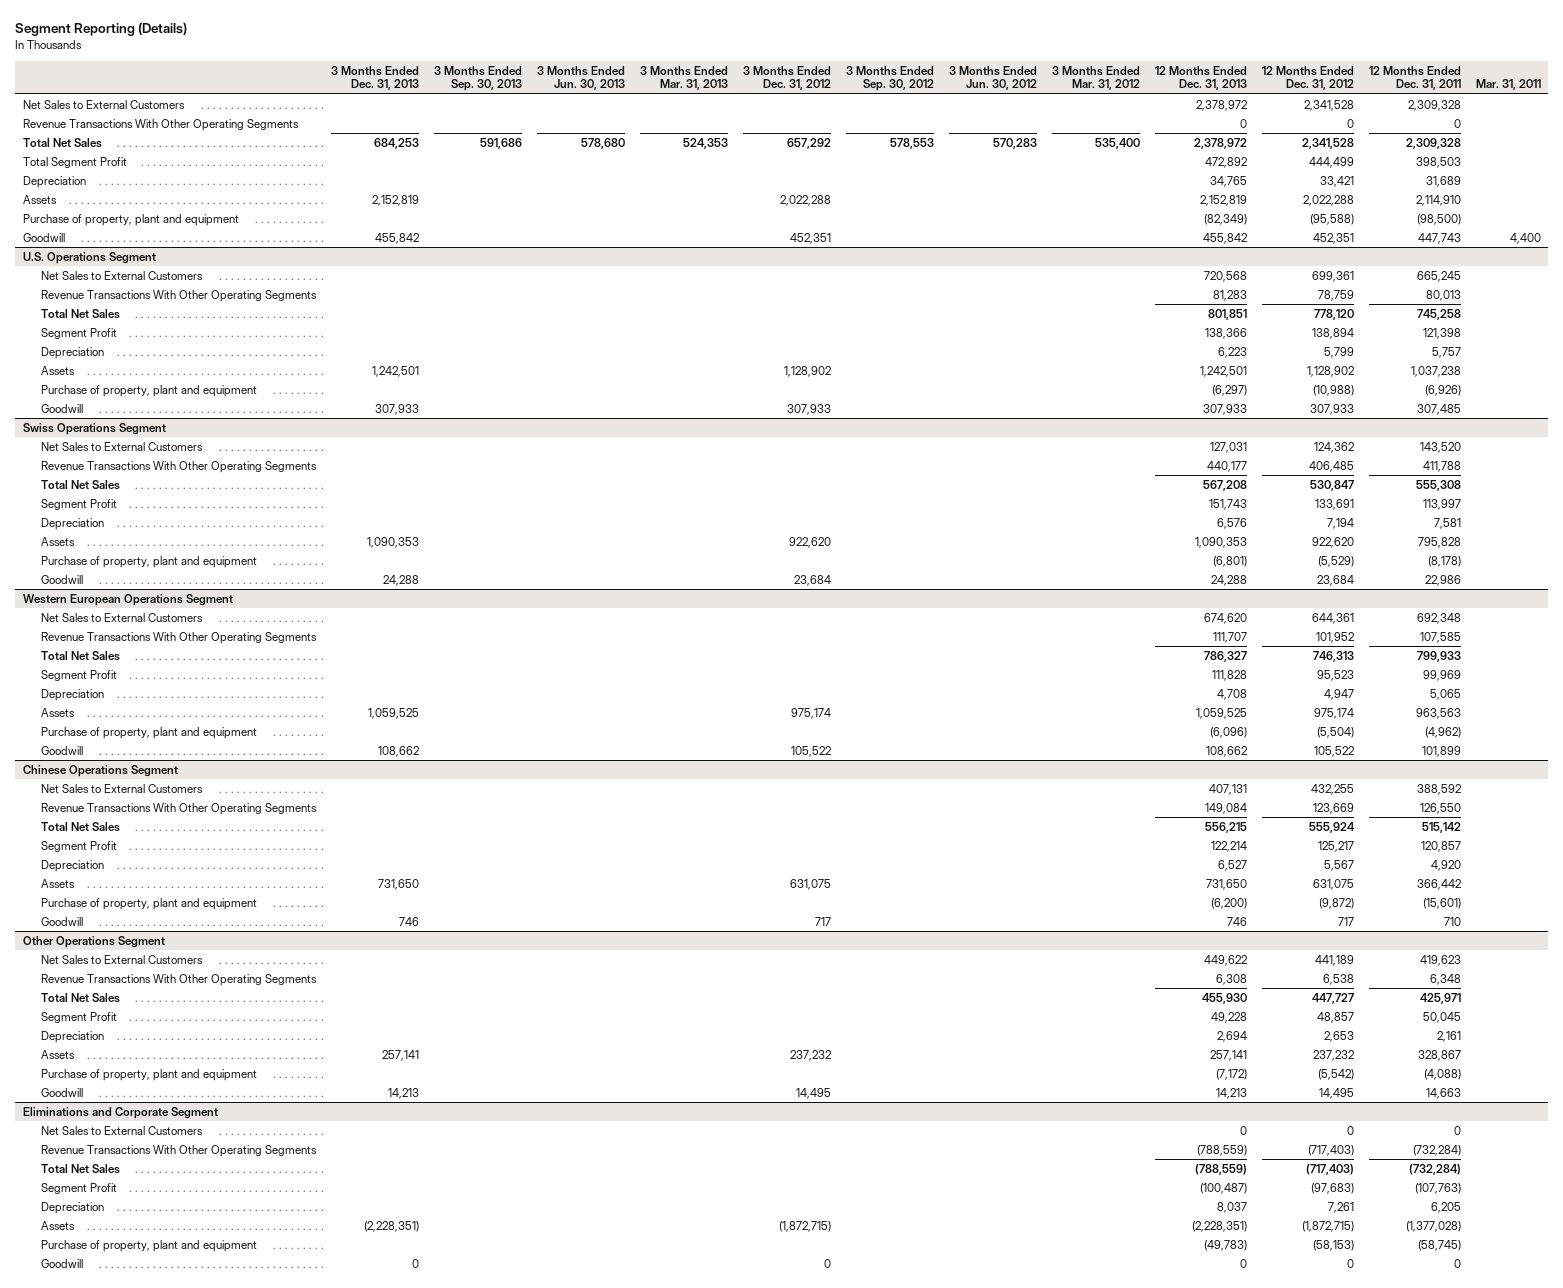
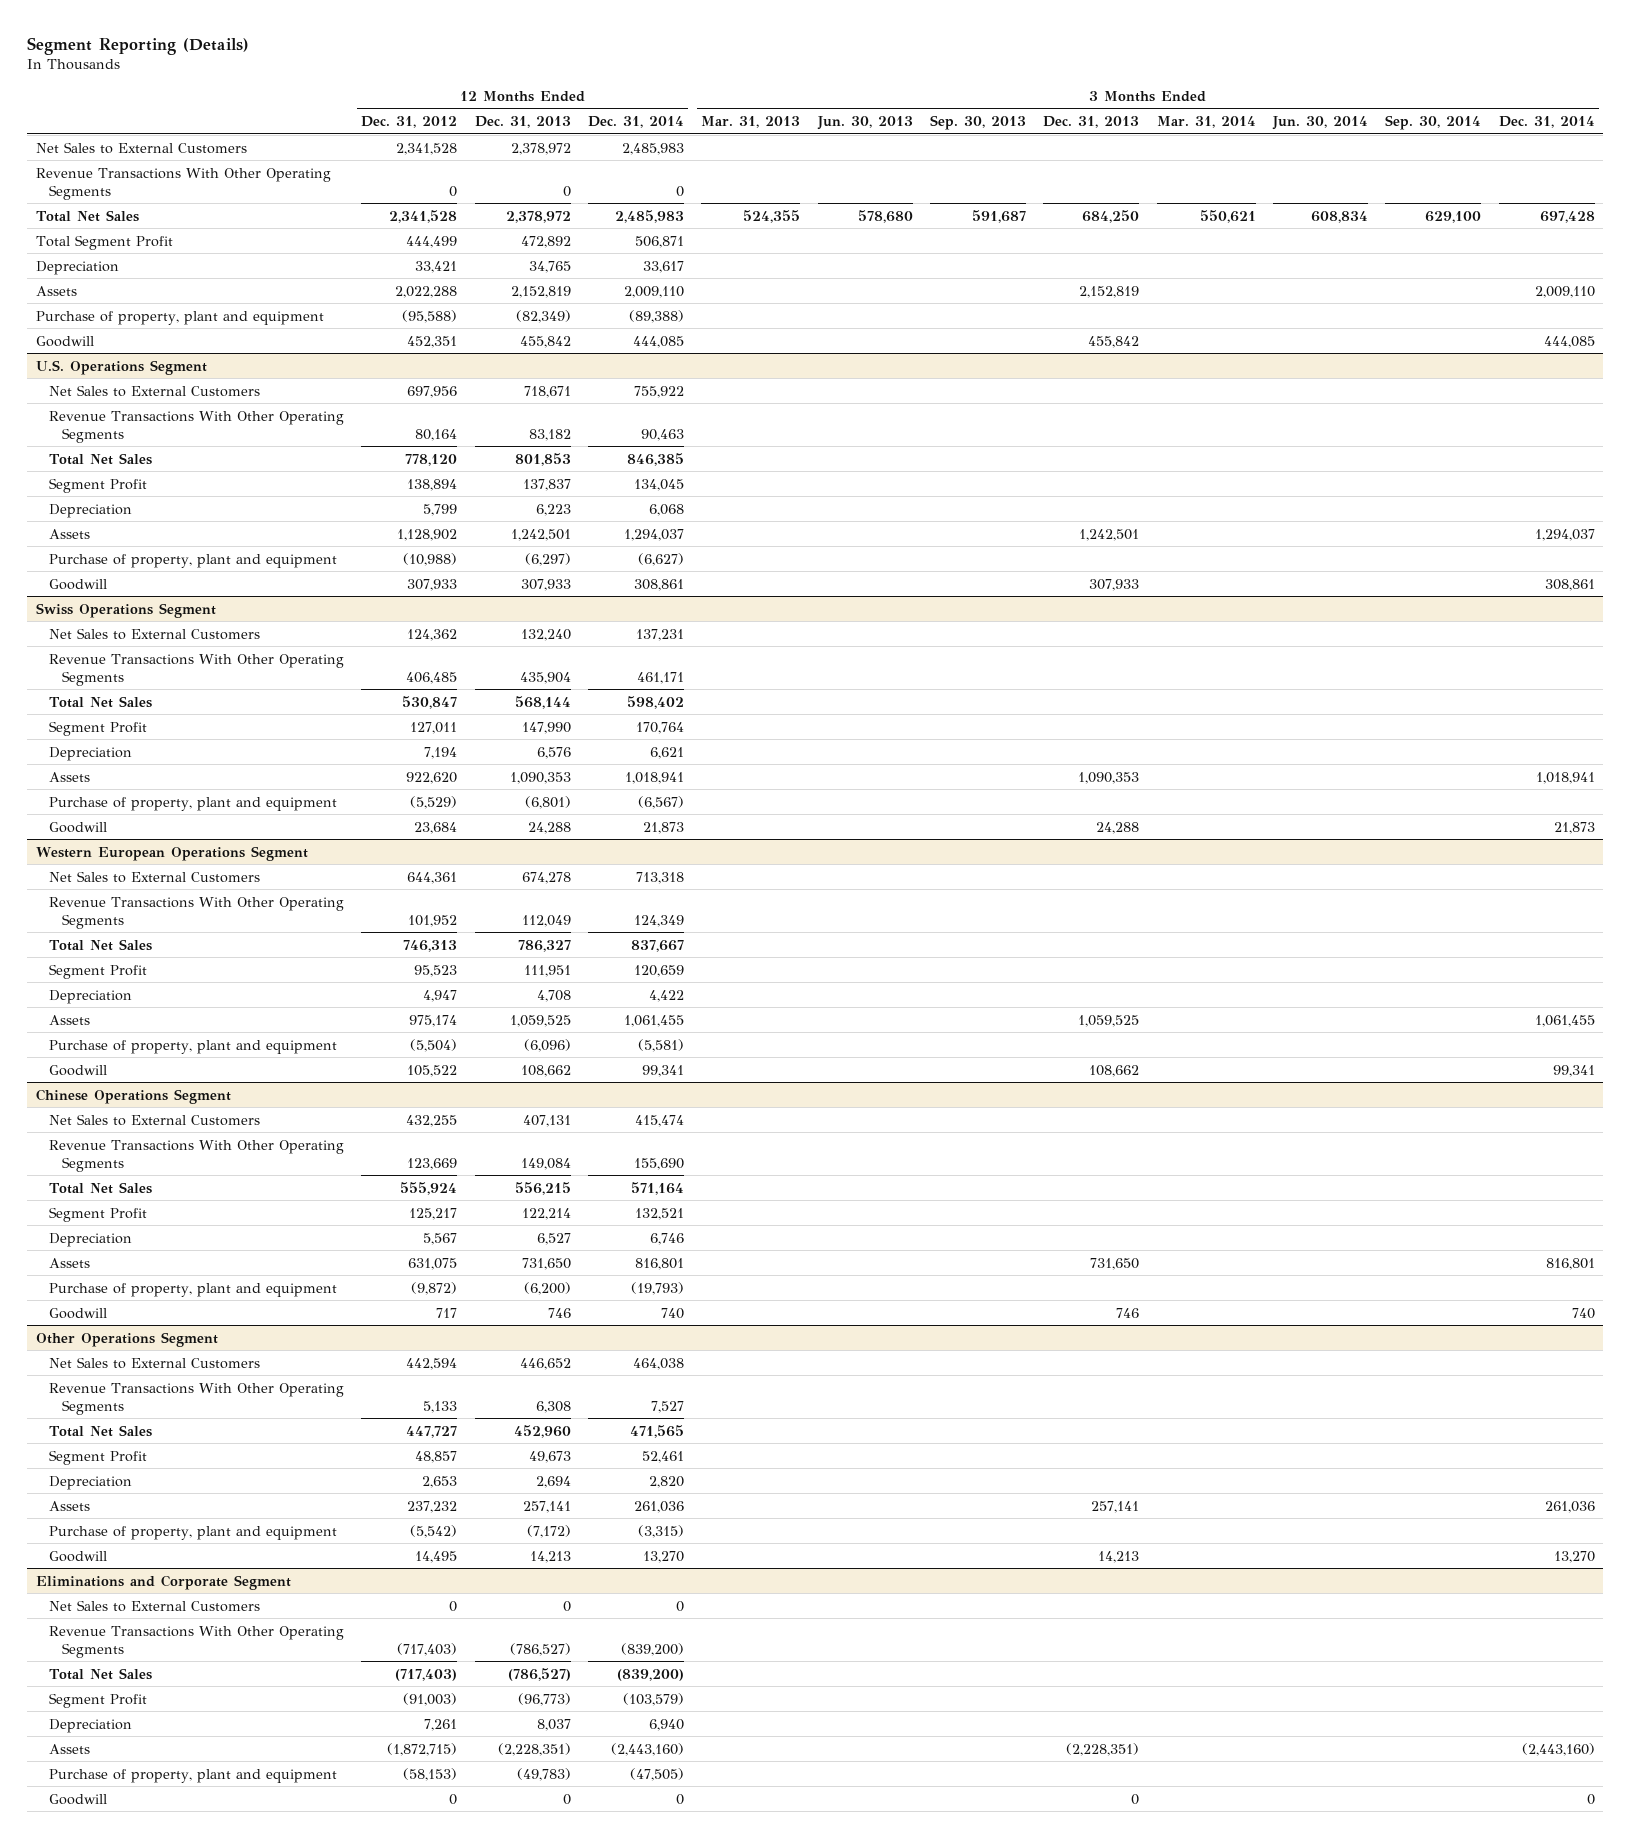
[743,65,832,91] 3 Months Ended Dec. 31, 2012 -> none
[845,65,934,92] 3 Months Ended Sep. 30, 2012 -> none
[948,65,1037,91] 3 Months Ended Jun. 30, 2012 -> none
[1051,65,1140,91] 3 Months Ended Mar. 31, 2012 -> none
[1368,65,1461,91] 12 Months Ended Dec. 31, 2011 -> none
[1475,79,1541,91] Mar. 31, 2011 -> none
none -> [588,115,685,128] Dec. 31, 2014
none -> [1156,115,1256,128] Mar. 31, 2014
none -> [1271,115,1368,130] Jun. 30, 2014
none -> [1385,114,1482,130] Sep. 30, 2014
none -> [1498,115,1595,128] Dec. 31, 2014
[374,137,420,149] 684,253 -> [1082,209,1140,223] 684,250
[480,137,523,149] 591,686 -> [972,209,1027,223] 591,687
[683,137,729,149] 524,353 -> [743,209,801,223] 524,355
[1203,270,1247,282] 720,568 -> [523,385,571,398] 718,671
[1311,270,1354,282] 699,361 -> [407,385,458,398] 697,956
[1212,289,1247,301] 81,283 -> [528,428,571,441] 83,182
[1317,289,1354,301] 78,759 -> [415,428,458,441] 80,164
[1207,308,1247,320] 801,851 -> [514,452,571,466] 801,853
[1204,327,1247,339] 138,366 -> [522,478,571,491] 137,837
[1209,441,1247,453] 127,031 -> [520,628,571,641] 132,240
[1206,460,1247,472] 440,177 -> [519,671,571,684] 435,904
[1202,479,1247,491] 567,208 -> [514,695,571,709] 568,144
[1208,498,1247,510] 151,743 -> [521,721,571,734] 147,990
[1314,498,1354,510] 133,691 -> [410,721,458,734] 127,011
[1203,612,1247,624] 674,620 -> [521,871,571,884] 674,278
[1212,631,1247,643] 111,707 -> [521,914,571,927] 112,049
[1211,669,1247,681] 111,828 -> [523,964,571,977] 111,951
[1203,954,1247,966] 449,622 -> [519,1357,571,1370] 446,652
[1314,954,1354,966] 441,189 -> [406,1357,458,1370] 442,594
[1322,973,1354,985] 6,538 -> [423,1400,458,1413] 5,133
[1201,992,1247,1004] 455,930 -> [513,1424,571,1438] 452,960
[1210,1011,1247,1023] 49,228 -> [528,1450,571,1463] 49,673
[1196,1144,1247,1156] (788,559) -> [509,1642,571,1656] (786,527)
[1194,1163,1247,1175] (788,559) -> [507,1667,571,1681] (786,527)
[1199,1182,1247,1194] (100,487) -> [517,1692,571,1706] (96,773)
[1310,1182,1354,1194] (97,683) -> [403,1692,458,1706] (91,003)

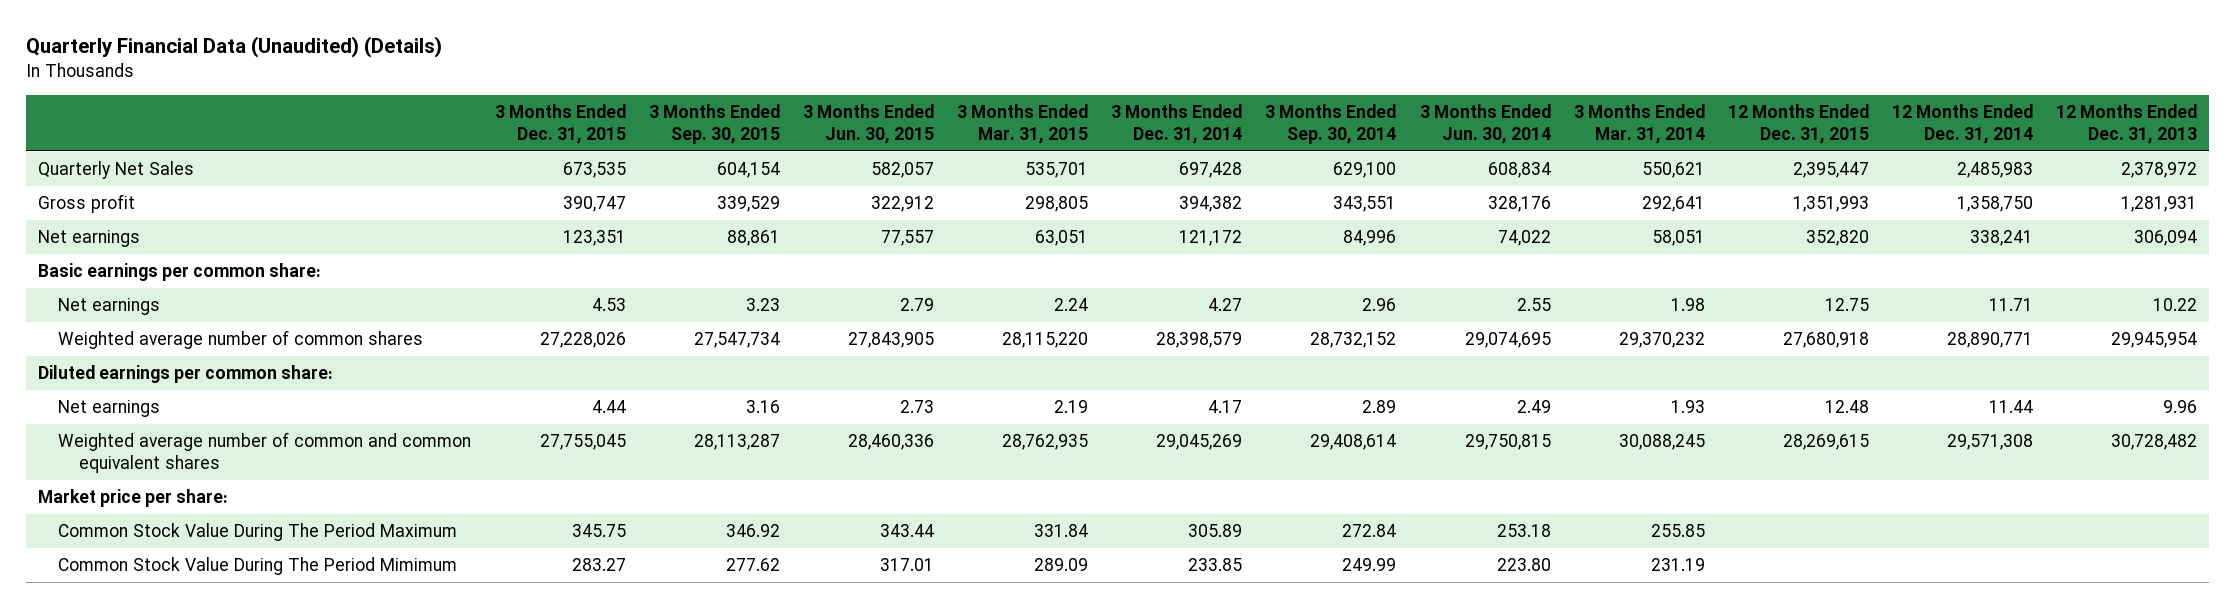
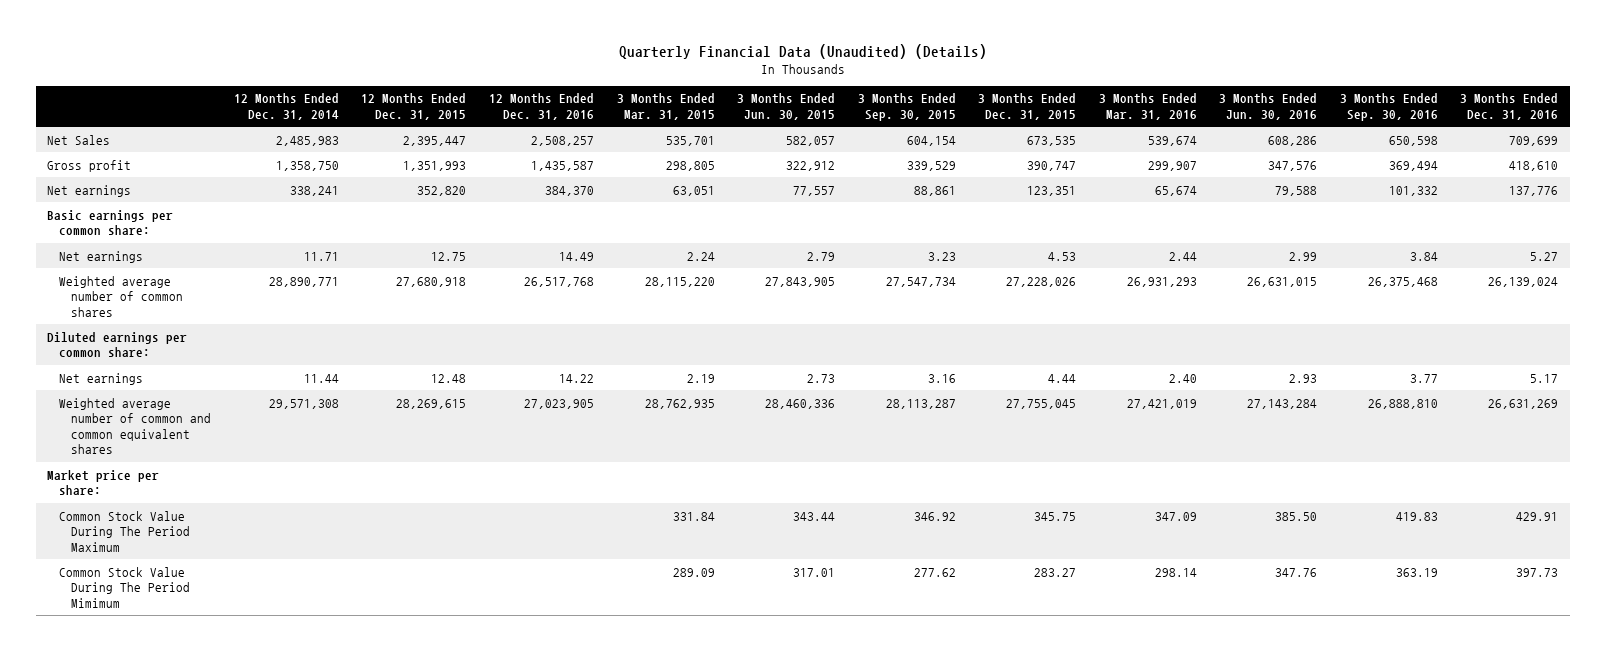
[1111,104,1243,144] 3 Months Ended Dec. 31, 2014 -> none
[1265,104,1397,144] 3 Months Ended Sep. 30, 2014 -> none
[1419,104,1551,144] 3 Months Ended Jun. 30, 2014 -> none
[1573,104,1705,144] 3 Months Ended Mar. 31, 2014 -> none
[2056,104,2198,144] 12 Months Ended Dec. 31, 2013 -> none
none -> [488,93,594,120] 12 Months Ended Dec. 31, 2016
none -> [1098,93,1197,120] 3 Months Ended Mar. 31, 2016
none -> [1219,93,1318,120] 3 Months Ended Jun. 30, 2016
none -> [1339,93,1438,121] 3 Months Ended Sep. 30, 2016
none -> [1460,93,1559,120] 3 Months Ended Dec. 31, 2016
[37,161,194,180] Quarterly Net Sales -> [47,134,111,145] Net Sales

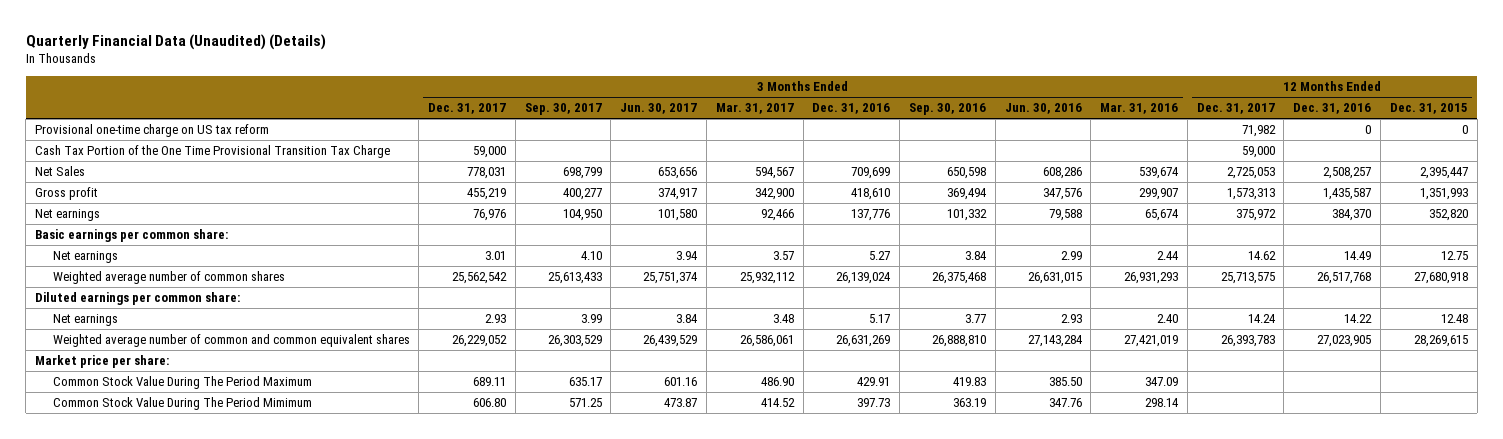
[233,93,339,120] 12 Months Ended Dec. 31, 2014 -> none
[616,93,715,120] 3 Months Ended Mar. 31, 2015 -> none
[737,93,836,120] 3 Months Ended Jun. 30, 2015 -> none
[857,93,956,121] 3 Months Ended Sep. 30, 2015 -> none
[978,93,1077,120] 3 Months Ended Dec. 31, 2015 -> none
none -> [428,103,507,115] Dec. 31, 2017
none -> [524,103,602,116] Sep. 30, 2017
none -> [620,103,698,115] Jun. 30, 2017
none -> [715,103,794,115] Mar. 31, 2017
none -> [1196,103,1275,115] Dec. 31, 2017
none -> [35,124,270,138] Provisional one-time charge on US tax reform
none -> [35,145,391,159] Cash Tax Portion of the One Time Provisional Transition Tax Charge

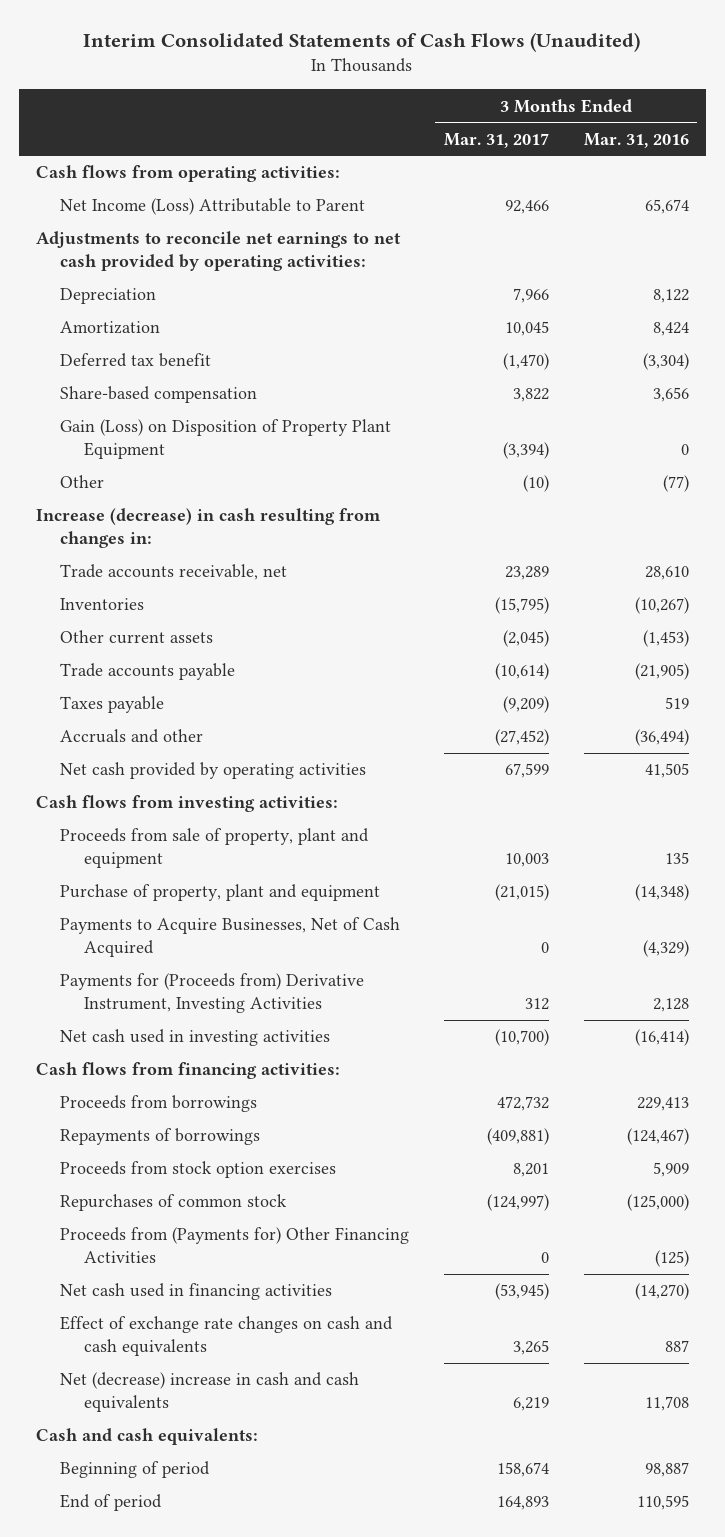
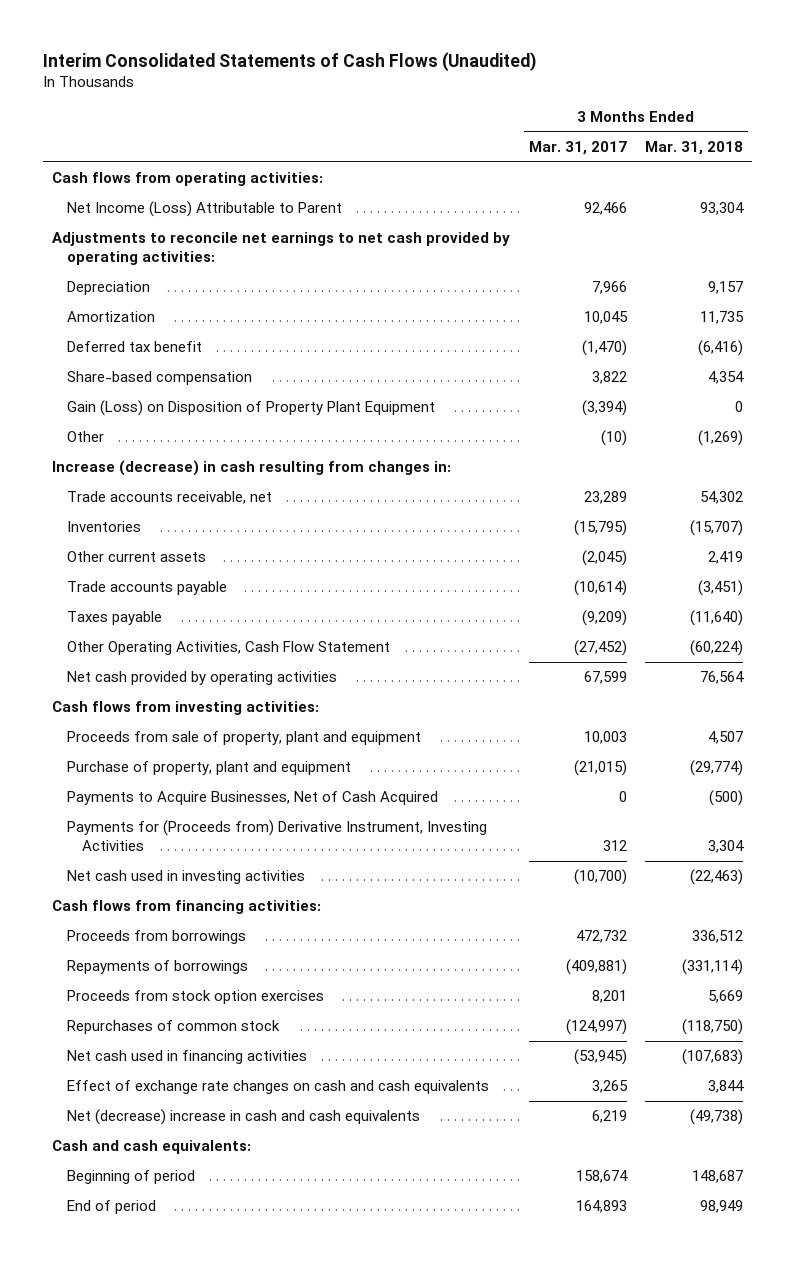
[583,132,689,148] Mar. 31, 2016 -> none
none -> [644,141,743,156] Mar. 31, 2018
[59,729,203,744] Accruals and other -> [67,641,391,656] Other Operating Activities, Cash Flow Statement
[59,1227,409,1263] Proceeds from (Payments for) Other Financing Activities -> none

